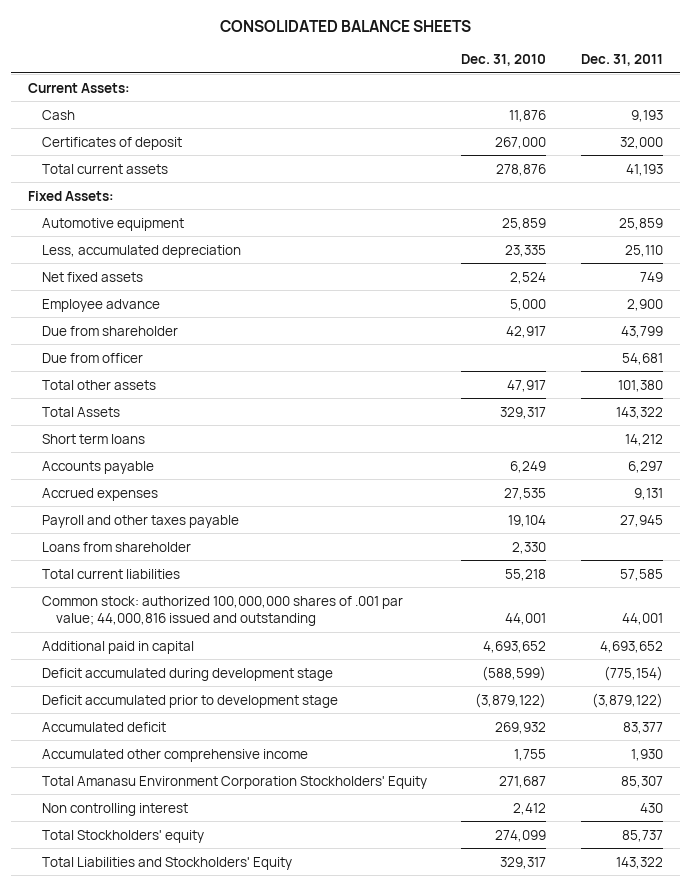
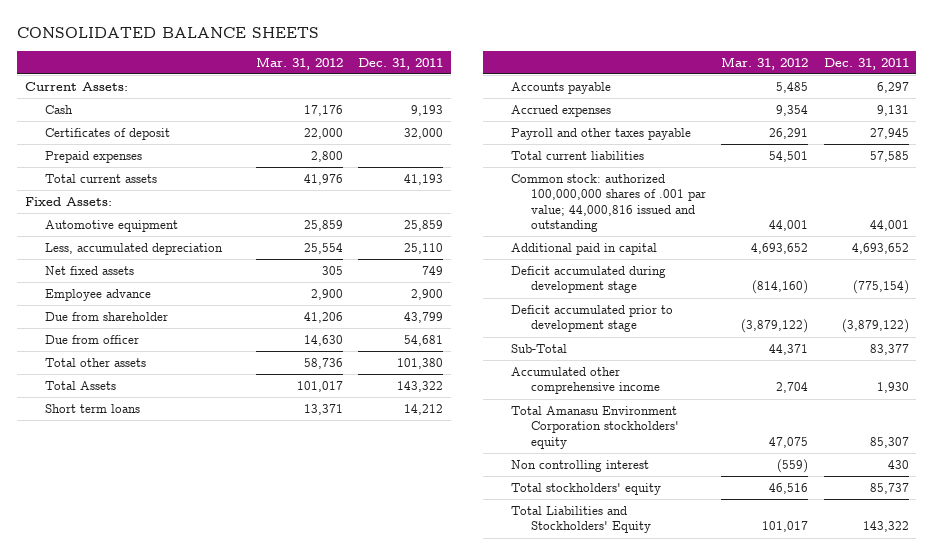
[461,54,547,67] Dec. 31, 2010 -> none
none -> [255,56,343,70] Mar. 31, 2012
none -> [45,151,143,164] Prepaid expenses
[42,541,192,552] Loans from shareholder -> none
[42,721,167,732] Accumulated deficit -> [510,344,567,354] Sub-Total
[42,775,428,789] Total Amanasu Environment Corporation Stockholders' Equity -> [510,406,680,449] Total Amanasu Environment Corporation stockholders' equity
[42,829,205,843] Total Stockholders' equity -> [510,483,661,496] Total stockholders' equity

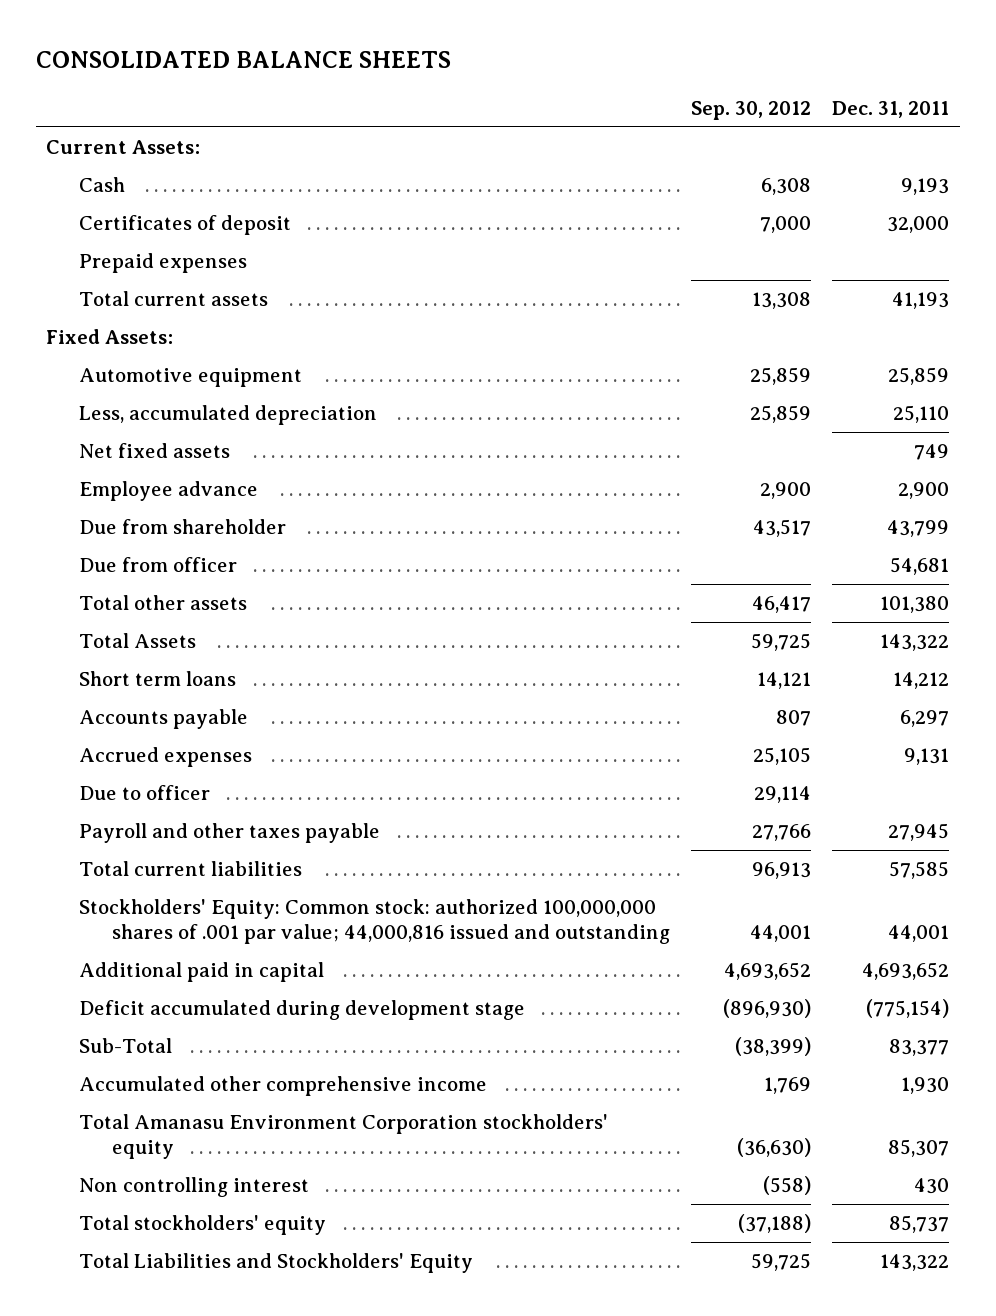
[255,56,343,70] Mar. 31, 2012 -> none
none -> [691,100,812,120] Sep. 30, 2012
none -> [78,785,210,801] Due to officer
[510,174,707,233] Common stock: authorized 100,000,000 shares of .001 par value; 44,000,816 issued and outstanding -> [78,899,670,945] Stockholders' Equity: Common stock: authorized 100,000,000 shares of .001 par value; 44,000,816 issued and outstanding
[510,305,673,333] Deficit accumulated prior to development stage -> none

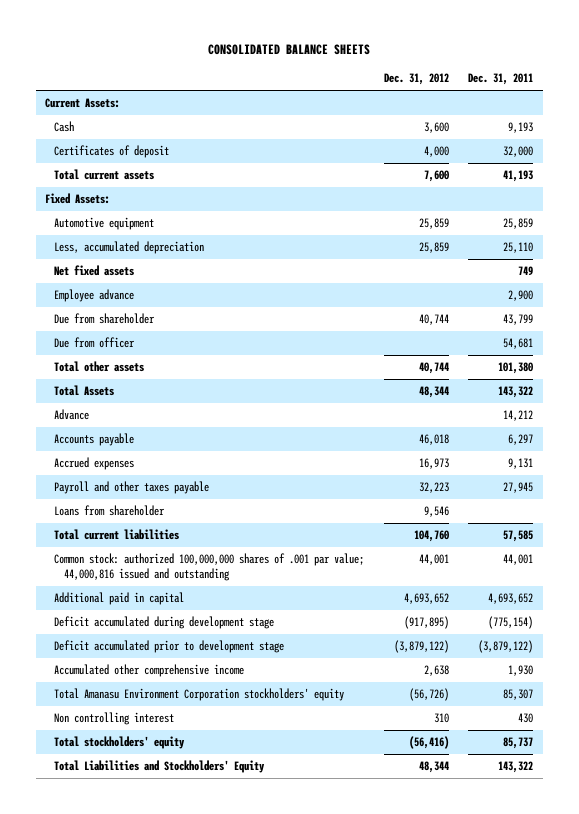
[691,100,812,120] Sep. 30, 2012 -> none
none -> [383,73,449,86] Dec. 31, 2012
[78,253,247,274] Prepaid expenses -> none
[78,671,236,687] Short term loans -> [54,409,90,421] Advance
[78,785,210,801] Due to officer -> none
none -> [54,505,166,517] Loans from shareholder
[78,899,670,945] Stockholders' Equity: Common stock: authorized 100,000,000 shares of .001 par value; 44,000,816 issued and outstanding -> [54,553,365,582] Common stock: authorized 100,000,000 shares of .001 par value; 44,000,816 issued and outstanding
[78,1038,172,1054] Sub-Total -> none
none -> [54,640,285,654] Deficit accumulated prior to development stage

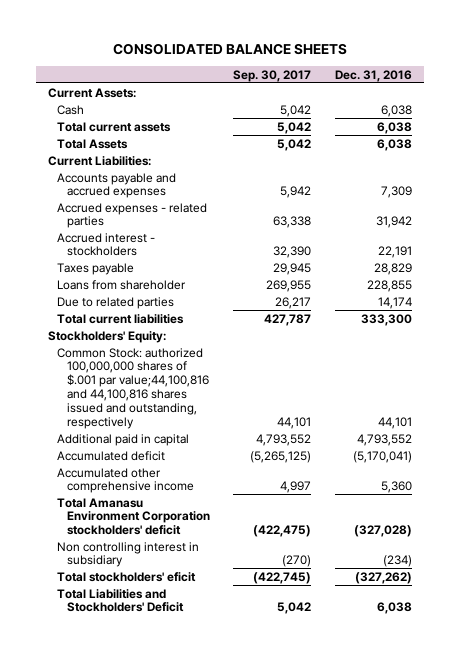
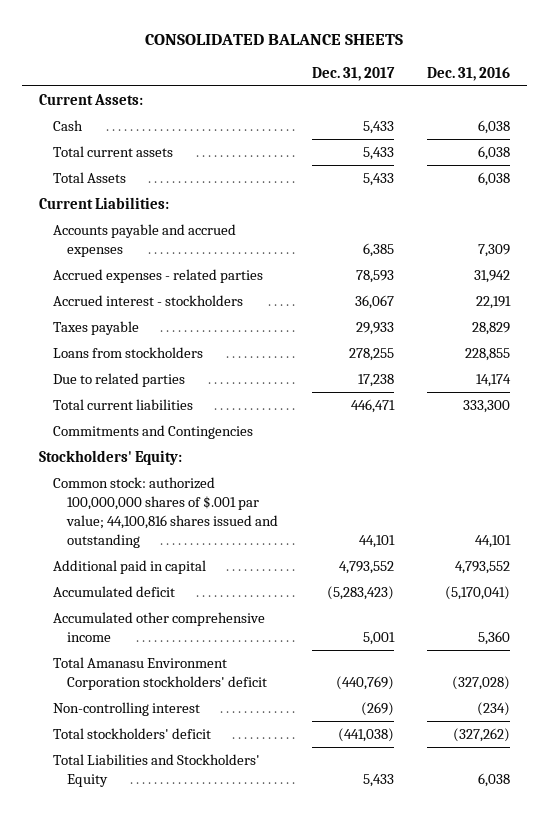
[233,69,312,82] Sep. 30, 2017 -> none
none -> [311,66,395,81] Dec. 31, 2017
[57,279,187,290] Loans from shareholder -> [52,347,203,359] Loans from stockholders
none -> [52,425,253,440] Commitments and Contingencies
[57,347,209,429] Common Stock: authorized 100,000,000 shares of $.001 par value;44,100,816 and 44,100,816 shares issued and outstanding, respectively -> [52,477,279,548] Common stock: authorized 100,000,000 shares of $.001 par value; 44,100,816 shares issued and outstanding
[57,541,200,568] Non controlling interest in subsidiary -> [52,702,200,717] Non-controlling interest
[57,571,197,582] Total stockholders' eficit -> [52,728,211,740] Total stockholders' deficit
[57,588,184,613] Total Liabilities and Stockholders' Deficit -> [52,754,260,787] Total Liabilities and Stockholders' Equity

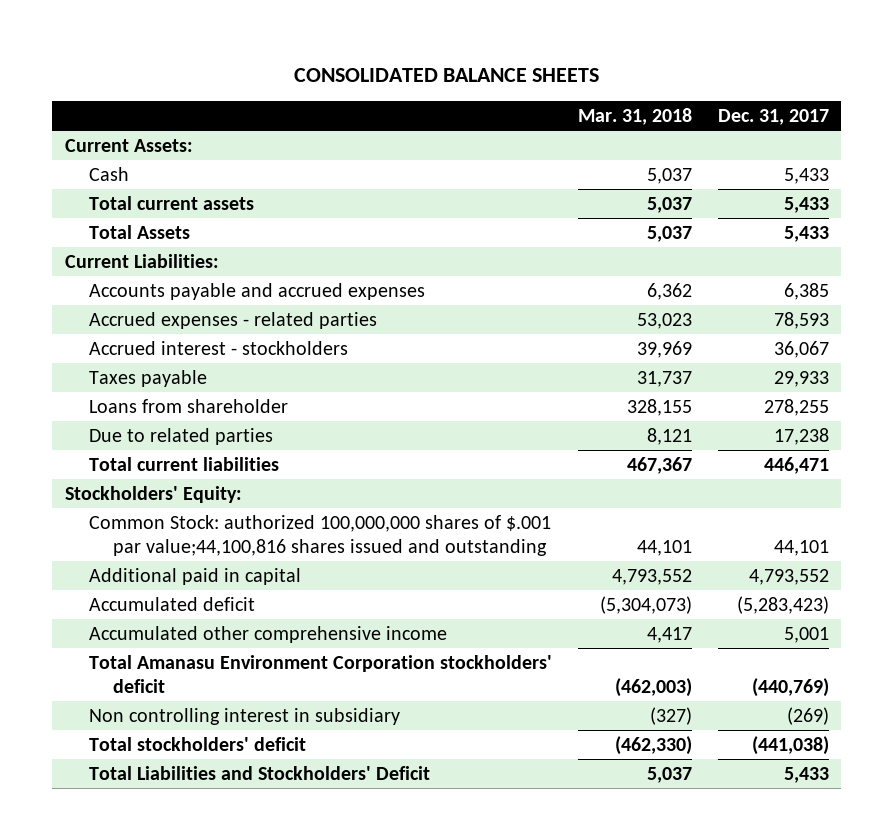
[426,66,510,81] Dec. 31, 2016 -> none
none -> [577,107,692,125] Mar. 31, 2018
[52,347,203,359] Loans from stockholders -> [88,398,288,413] Loans from shareholder
[52,425,253,440] Commitments and Contingencies -> none
[52,477,279,548] Common stock: authorized 100,000,000 shares of $.001 par value; 44,100,816 shares issued and outstanding -> [88,514,551,556] Common Stock: authorized 100,000,000 shares of $.001 par value;44,100,816 shares issued and outstanding
[52,702,200,717] Non-controlling interest -> [88,707,400,725] Non controlling interest in subsidiary
[52,754,260,787] Total Liabilities and Stockholders' Equity -> [88,765,430,780] Total Liabilities and Stockholders' Deficit

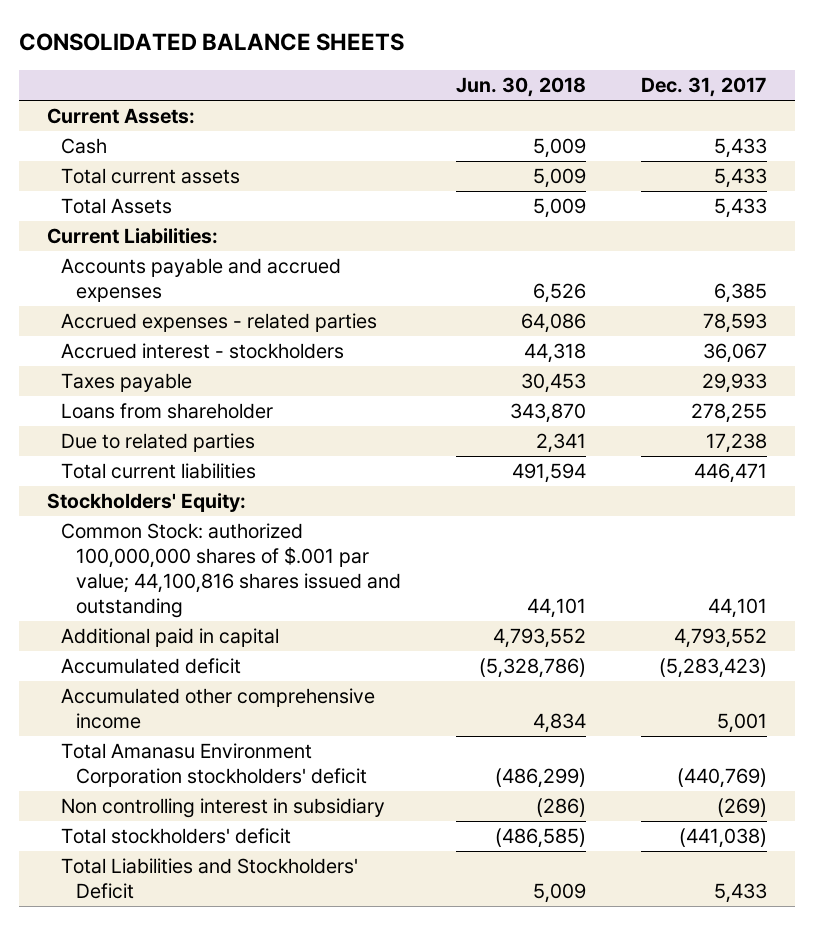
[577,107,692,125] Mar. 31, 2018 -> none
none -> [456,77,587,98] Jun. 30, 2018
[88,514,551,556] Common Stock: authorized 100,000,000 shares of $.001 par value;44,100,816 shares issued and outstanding -> [61,523,401,618] Common Stock: authorized 100,000,000 shares of $.001 par value; 44,100,816 shares issued and outstanding

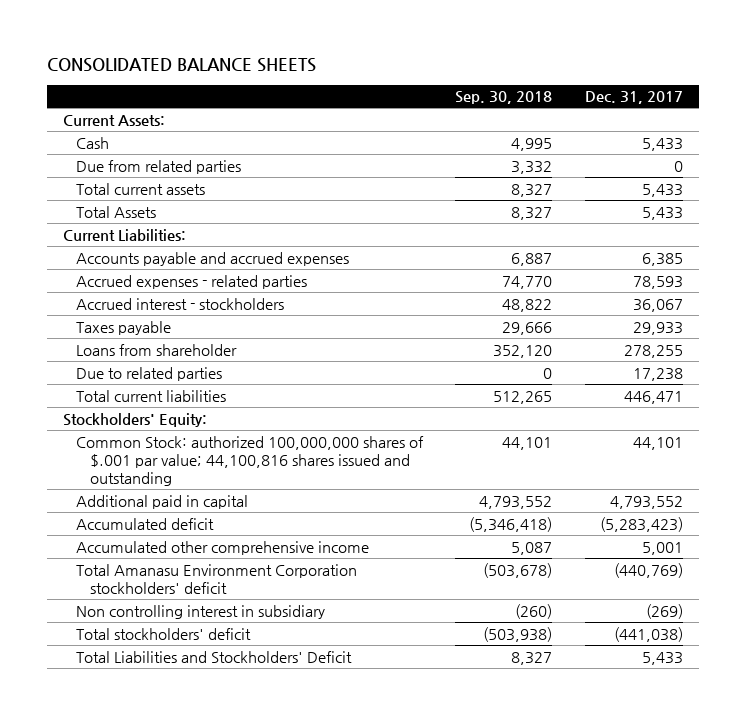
[456,77,587,98] Jun. 30, 2018 -> none
none -> [455,91,553,105] Sep. 30, 2018
none -> [76,159,242,174] Due from related parties

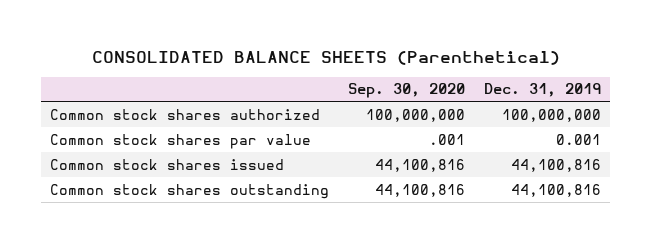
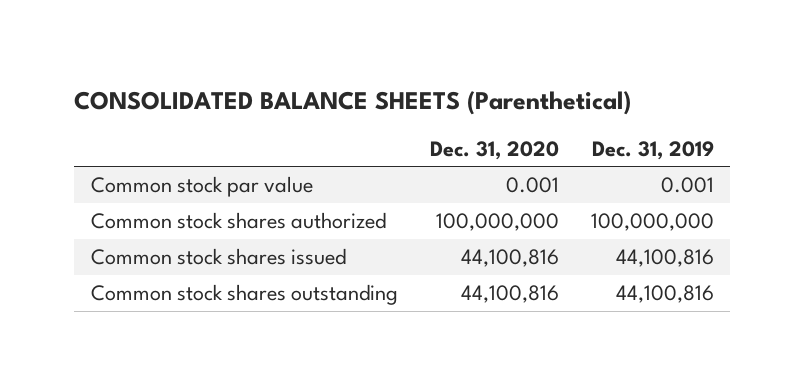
[348,83,466,99] Sep. 30, 2020 -> none
none -> [429,140,559,160] Dec. 31, 2020
none -> [90,176,313,198] Common stock par value
[50,133,312,149] Common stock shares par value -> none

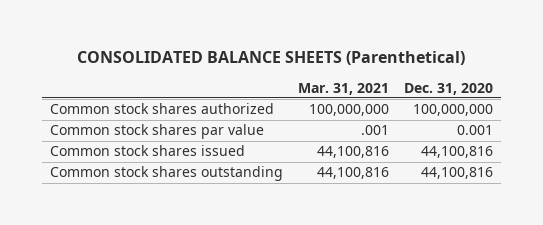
[591,140,714,160] Dec. 31, 2019 -> none
none -> [297,82,389,95] Mar. 31, 2021
[90,176,313,198] Common stock par value -> none
none -> [49,124,264,140] Common stock shares par value

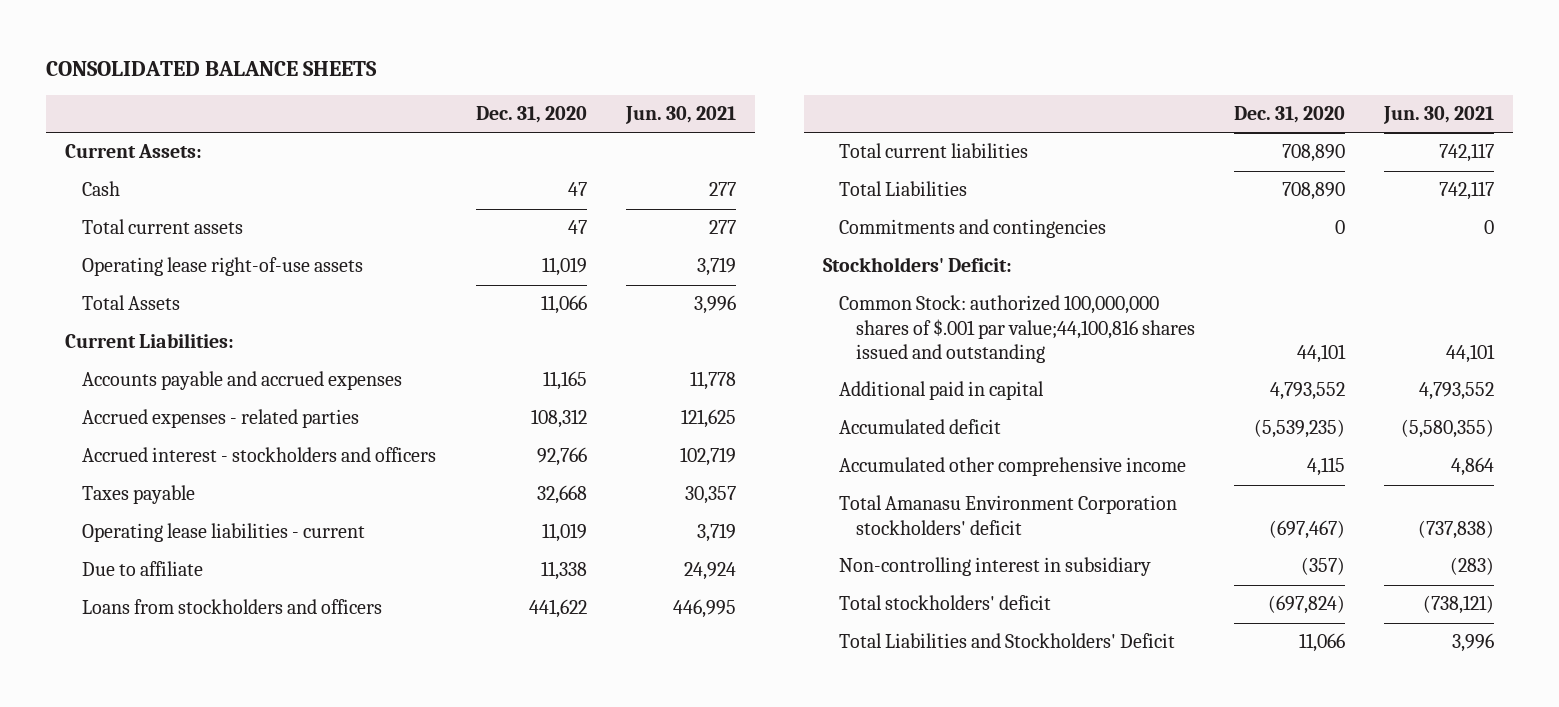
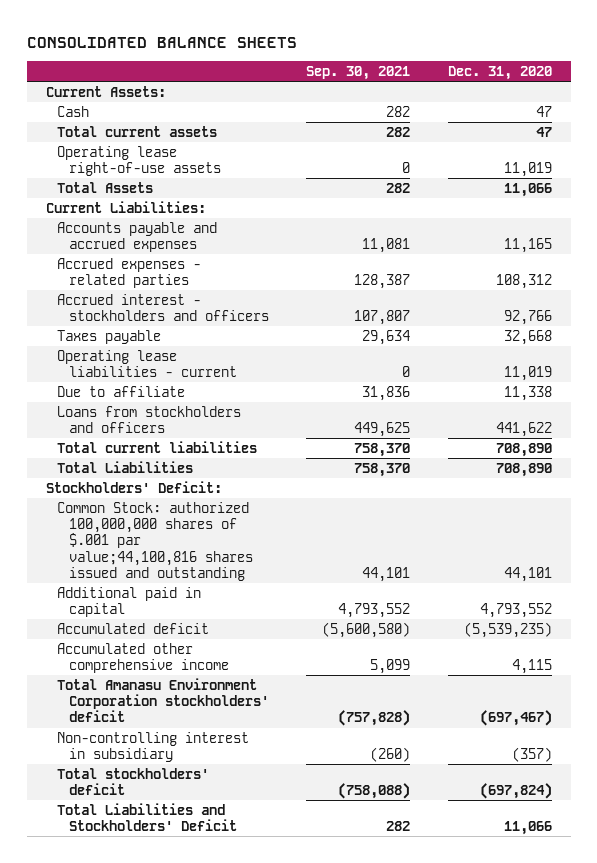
[624,106,736,125] Jun. 30, 2021 -> none
none -> [306,65,411,80] Sep. 30, 2021
[839,219,1107,239] Commitments and contingencies -> none

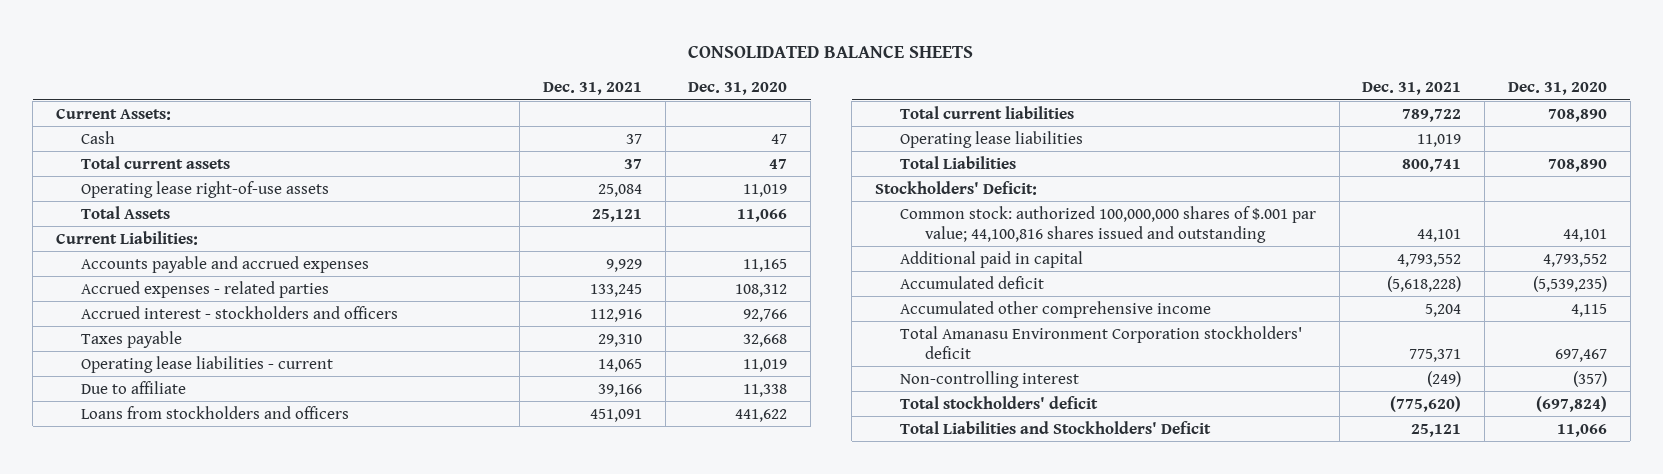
[306,65,411,80] Sep. 30, 2021 -> none
none -> [543,82,643,96] Dec. 31, 2021
none -> [899,130,1083,148] Operating lease liabilities
[57,501,254,582] Common Stock: authorized 100,000,000 shares of $.001 par value;44,100,816 shares issued and outstanding -> [899,205,1316,243] Common stock: authorized 100,000,000 shares of $.001 par value; 44,100,816 shares issued and outstanding
[479,710,552,727] (697,467) -> [1554,348,1607,362] 697,467
[57,731,250,763] Non-controlling interest in subsidiary -> [899,370,1079,388] Non-controlling interest

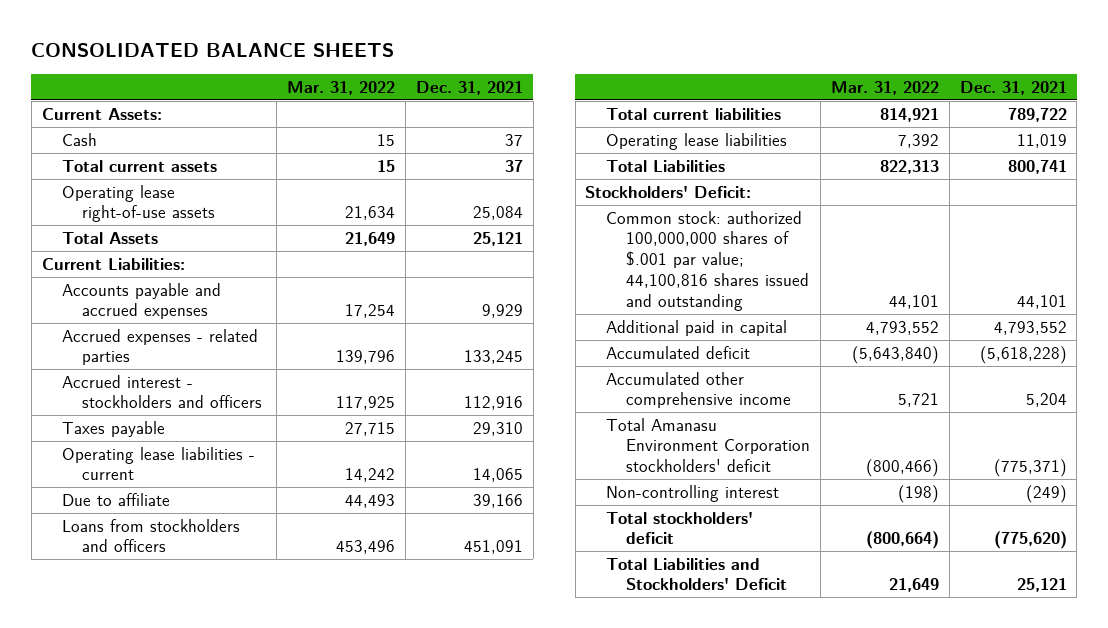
[688,82,788,96] Dec. 31, 2020 -> none
none -> [287,80,396,95] Mar. 31, 2022
[1409,348,1462,362] 775,371 -> [993,459,1067,478] (775,371)

